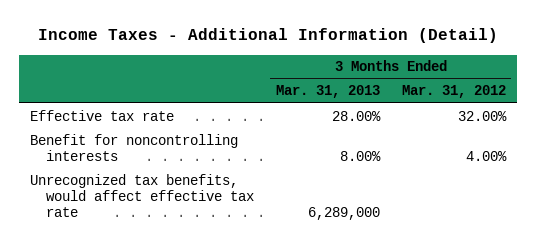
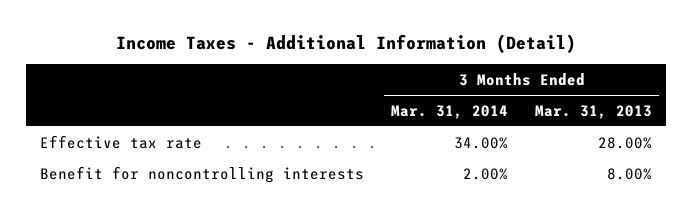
[401,85,506,99] Mar. 31, 2012 -> none
none -> [390,104,508,119] Mar. 31, 2014
[29,173,255,218] Unrecognized tax benefits, would affect effective tax rate -> none

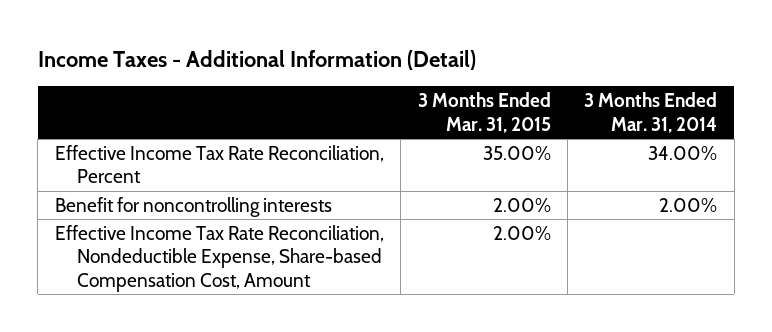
[535,104,653,119] Mar. 31, 2013 -> none
none -> [417,92,551,133] 3 Months Ended Mar. 31, 2015
[39,134,202,149] Effective tax rate -> [54,144,384,184] Effective Income Tax Rate Reconciliation, Percent
none -> [54,224,384,292] Effective Income Tax Rate Reconciliation, Nondeductible Expense, Share-based Compensation Cost, Amount

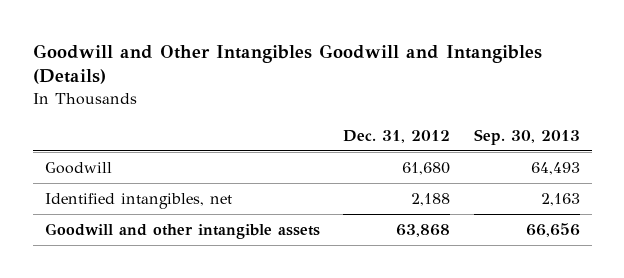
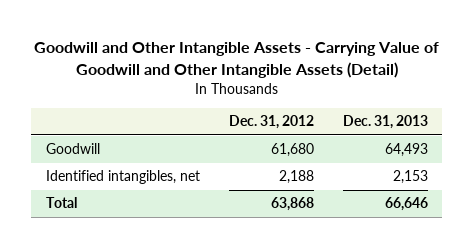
[32,43,542,85] Goodwill and Other Intangibles Goodwill and Intangibles (Details) -> [33,42,439,78] Goodwill and Other Intangible Assets - Carrying Value of Goodwill and Other Intangible Assets (Detail)
[473,128,580,145] Sep. 30, 2013 -> none
none -> [342,115,428,130] Dec. 31, 2013
[44,222,320,239] Goodwill and other intangible assets -> [45,197,77,209] Total

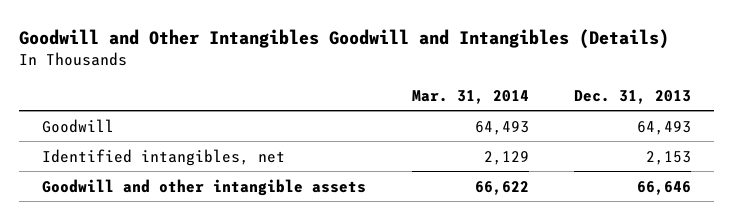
[33,42,439,78] Goodwill and Other Intangible Assets - Carrying Value of Goodwill and Other Intangible Assets (Detail) -> [19,28,670,49] Goodwill and Other Intangibles Goodwill and Intangibles (Details)
[228,115,314,130] Dec. 31, 2012 -> none
none -> [411,89,529,104] Mar. 31, 2014
[45,197,77,209] Total -> [42,178,367,196] Goodwill and other intangible assets

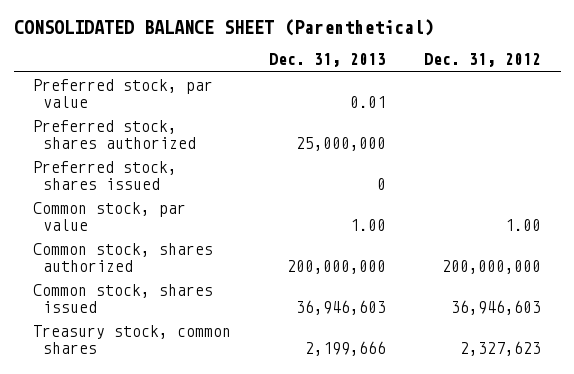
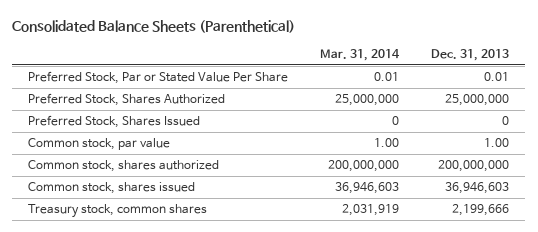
[13,19,434,37] CONSOLIDATED BALANCE SHEET (Parenthetical) -> [12,20,296,34] Consolidated Balance Sheets (Parenthetical)
[424,53,542,68] Dec. 31, 2012 -> none
none -> [320,49,401,62] Mar. 31, 2014
[33,79,214,109] Preferred stock, par value -> [28,71,289,85] Preferred Stock, Par or Stated Value Per Share
[33,120,197,150] Preferred stock, shares authorized -> [28,93,226,107] Preferred Stock, Shares Authorized
[33,161,178,191] Preferred stock, shares issued -> [28,115,201,129] Preferred Stock, Shares Issued

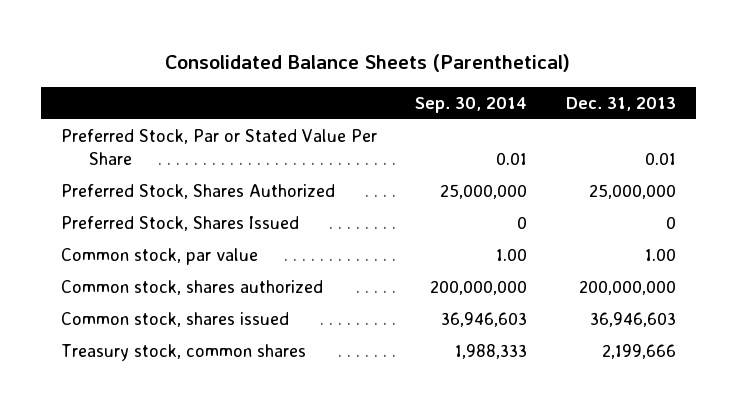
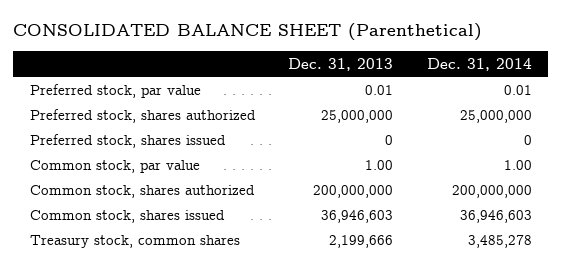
[165,54,571,73] Consolidated Balance Sheets (Parenthetical) -> [13,23,483,42] CONSOLIDATED BALANCE SHEET (Parenthetical)
[415,96,528,113] Sep. 30, 2014 -> none
none -> [426,57,532,71] Dec. 31, 2014
[60,128,377,166] Preferred Stock, Par or Stated Value Per Share -> [29,83,201,98] Preferred stock, par value
[60,183,335,199] Preferred Stock, Shares Authorized -> [29,108,256,123] Preferred stock, shares authorized
[60,215,299,231] Preferred Stock, Shares Issued -> [29,133,226,148] Preferred stock, shares issued

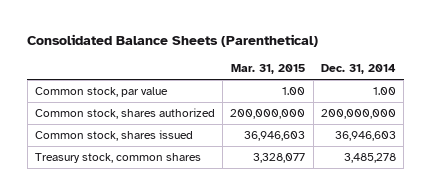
[13,23,483,42] CONSOLIDATED BALANCE SHEET (Parenthetical) -> [27,34,319,48] Consolidated Balance Sheets (Parenthetical)
[288,57,394,71] Dec. 31, 2013 -> none
none -> [231,64,306,75] Mar. 31, 2015
[29,83,201,98] Preferred stock, par value -> none
[29,108,256,123] Preferred stock, shares authorized -> none
[29,133,226,148] Preferred stock, shares issued -> none

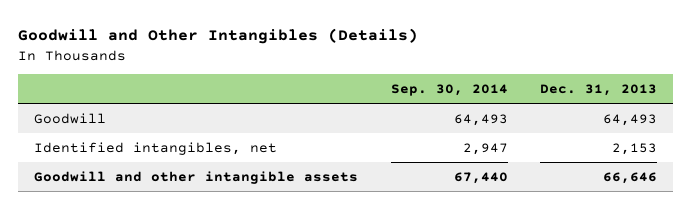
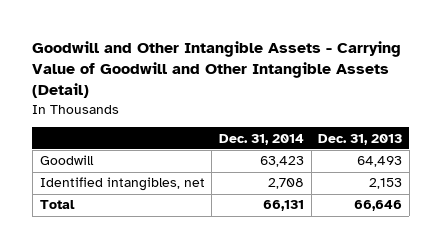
[18,28,419,45] Goodwill and Other Intangibles (Details) -> [32,41,402,99] Goodwill and Other Intangible Assets - Carrying Value of Goodwill and Other Intangible Assets (Detail)
[390,83,508,96] Sep. 30, 2014 -> none
none -> [218,133,304,145] Dec. 31, 2014
[34,170,359,184] Goodwill and other intangible assets -> [39,200,75,210] Total

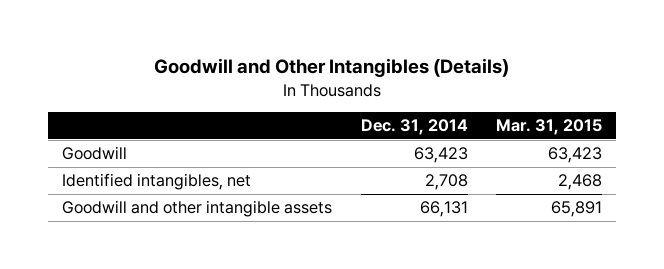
[32,41,402,99] Goodwill and Other Intangible Assets - Carrying Value of Goodwill and Other Intangible Assets (Detail) -> [154,58,510,78] Goodwill and Other Intangibles (Details)
[318,133,403,145] Dec. 31, 2013 -> none
none -> [495,119,602,136] Mar. 31, 2015
[39,200,75,210] Total -> [62,200,333,218] Goodwill and other intangible assets

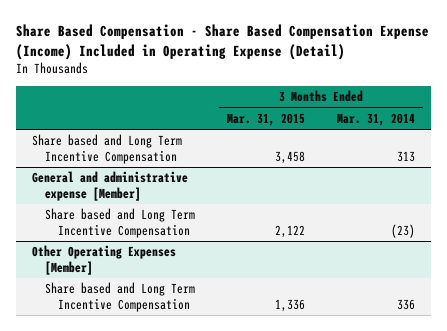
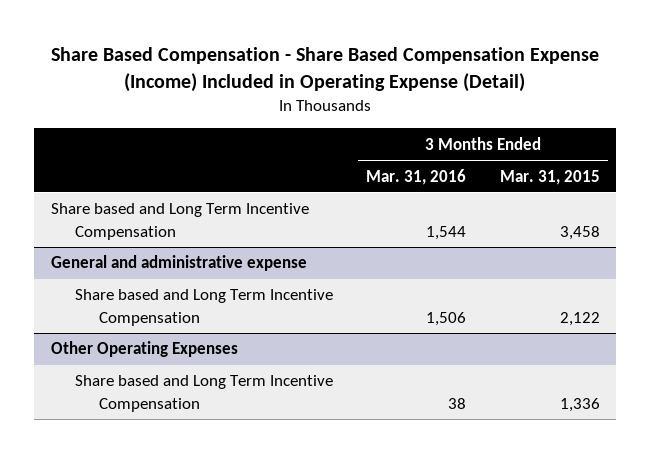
[336,112,415,126] Mar. 31, 2014 -> none
none -> [366,168,467,185] Mar. 31, 2016
[32,171,189,202] General and administrative expense [Member] -> [51,255,308,272] General and administrative expense
[32,245,177,276] Other Operating Expenses [Member] -> [51,341,239,358] Other Operating Expenses

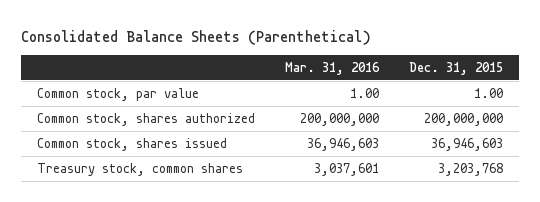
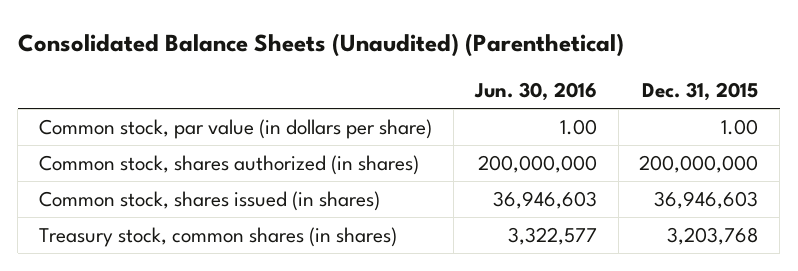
[21,29,372,45] Consolidated Balance Sheets (Parenthetical) -> [17,32,624,57] Consolidated Balance Sheets (Unaudited) (Parenthetical)
[285,61,381,75] Mar. 31, 2016 -> none
none -> [473,82,597,102] Jun. 30, 2016
[36,88,199,102] Common stock, par value -> [39,118,433,139] Common stock, par value (in dollars per share)
[36,113,255,127] Common stock, shares authorized -> [39,154,420,175] Common stock, shares authorized (in shares)
[36,138,227,152] Common stock, shares issued -> [39,190,381,211] Common stock, shares issued (in shares)
[36,163,243,177] Treasury stock, common shares -> [39,226,398,247] Treasury stock, common shares (in shares)

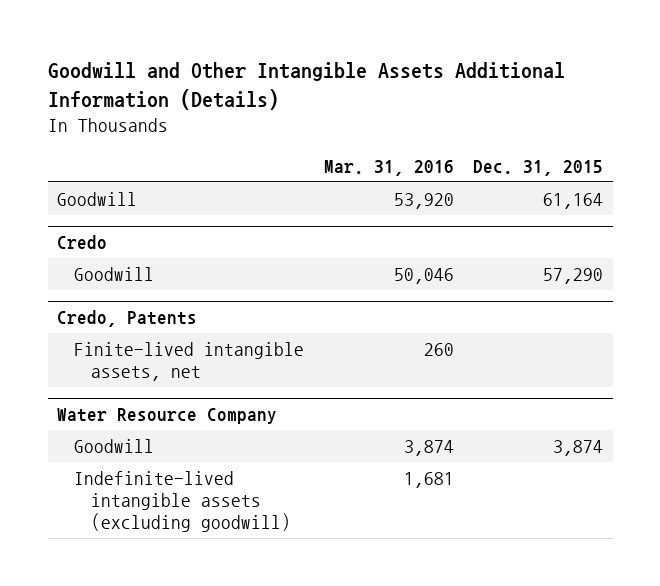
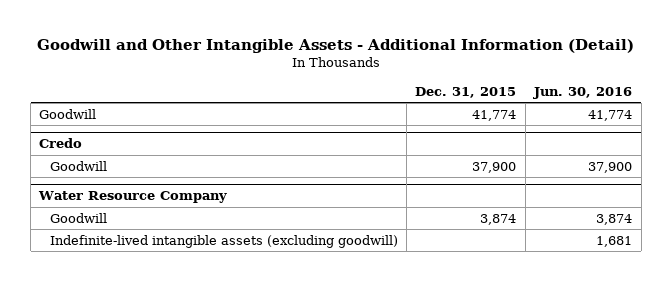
[47,61,565,110] Goodwill and Other Intangible Assets Additional Information (Details) -> [36,39,634,54] Goodwill and Other Intangible Assets - Additional Information (Detail)
[323,159,454,176] Mar. 31, 2016 -> none
none -> [533,86,633,99] Jun. 30, 2016
[543,193,604,210] 61,164 -> [472,109,517,121] 41,774
[57,310,198,328] Credo, Patents -> none
[74,342,305,382] Finite-lived intangible assets, net -> none
[543,268,604,285] 57,290 -> [472,161,517,173] 37,900

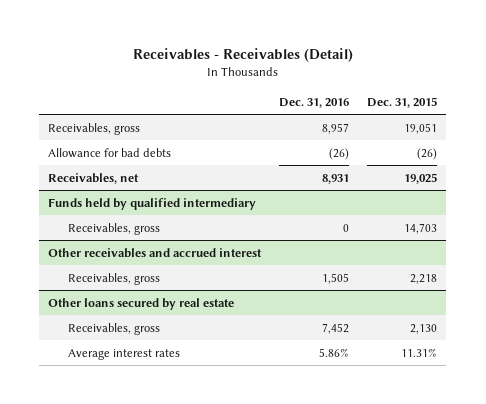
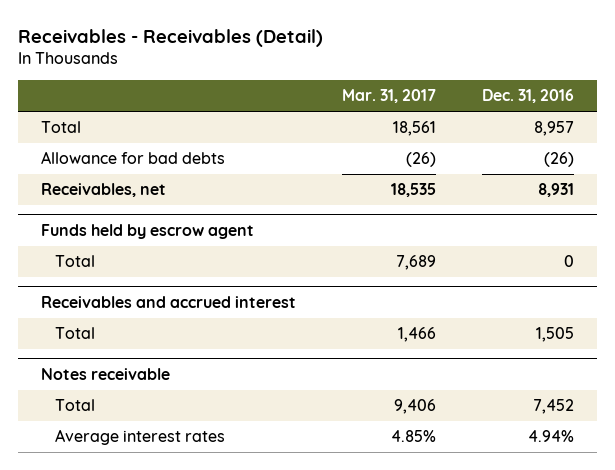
[367,96,438,108] Dec. 31, 2015 -> none
none -> [341,89,436,104] Mar. 31, 2017
[48,122,141,135] Receivables, gross -> [41,121,82,134] Total
[48,197,257,210] Funds held by qualified intermediary -> none
none -> [41,223,255,239] Funds held by escrow agent
[67,222,160,235] Receivables, gross -> [55,255,96,268] Total
[48,247,263,258] Other receivables and accrued interest -> [41,295,297,308] Receivables and accrued interest
[67,272,160,285] Receivables, gross -> [55,327,96,340] Total
[48,297,235,310] Other loans secured by real estate -> [41,367,171,380] Notes receivable
[67,322,160,335] Receivables, gross -> [55,399,96,412] Total
[319,347,350,357] 5.86% -> [527,430,574,443] 4.94%

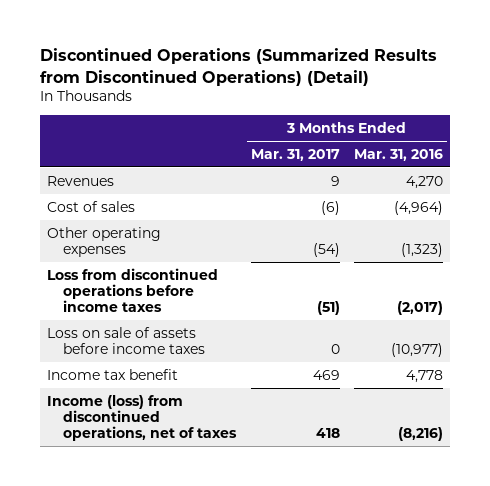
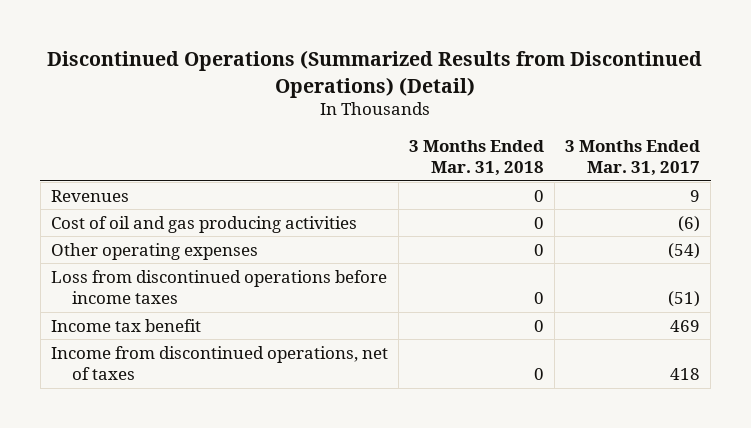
[354,148,444,161] Mar. 31, 2016 -> none
none -> [408,140,544,177] 3 Months Ended Mar. 31, 2018
[47,200,136,212] Cost of sales -> [50,215,357,233] Cost of oil and gas producing activities
[47,326,206,355] Loss on sale of assets before income taxes -> none
[47,394,238,442] Income (loss) from discontinued operations, net of taxes -> [50,345,388,380] Income from discontinued operations, net of taxes

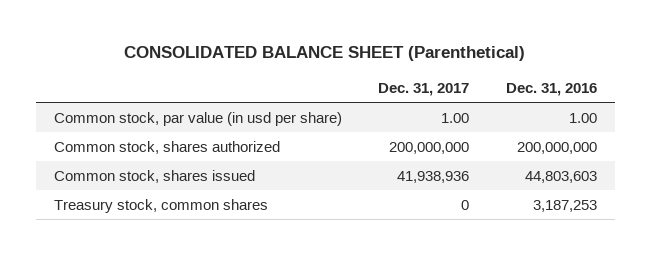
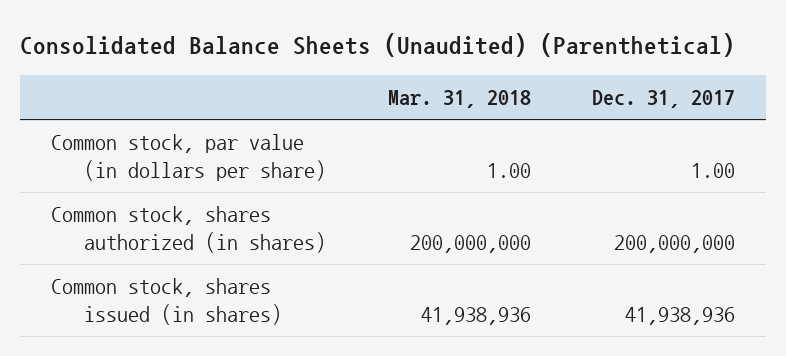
[124,46,526,62] CONSOLIDATED BALANCE SHEET (Parenthetical) -> [20,33,736,58] Consolidated Balance Sheets (Unaudited) (Parenthetical)
[505,82,597,96] Dec. 31, 2016 -> none
none -> [387,89,531,108] Mar. 31, 2018
[53,198,268,213] Treasury stock, common shares -> none
[53,111,342,126] Common stock, par value (in usd per share) -> [51,134,326,181] Common stock, par value (in dollars per share)
[53,140,280,154] Common stock, shares authorized -> [51,206,326,253] Common stock, shares authorized (in shares)
[53,169,255,183] Common stock, shares issued -> [51,278,282,325] Common stock, shares issued (in shares)

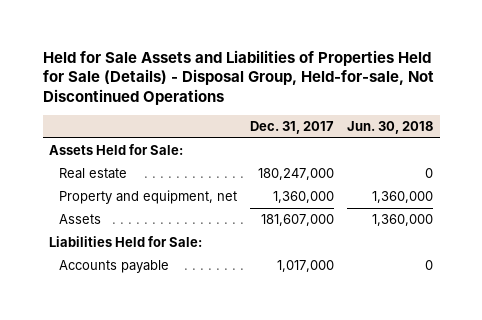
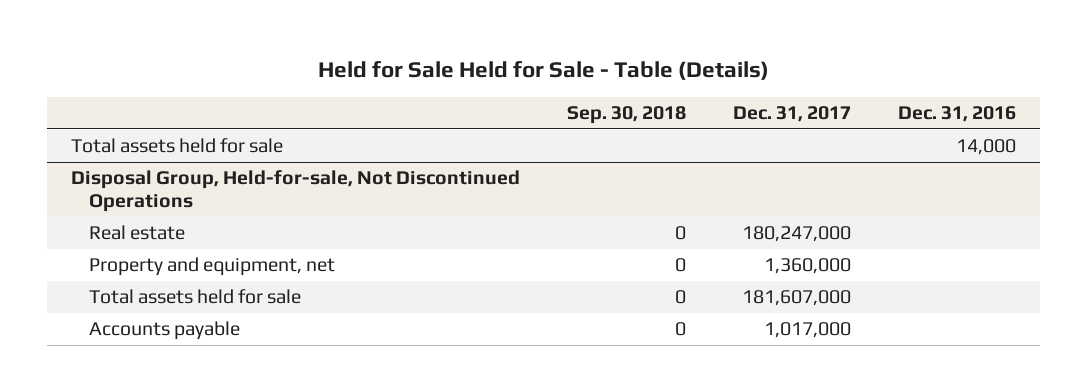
[42,49,434,106] Held for Sale Assets and Liabilities of Properties Held for Sale (Details) - Disposal Group, Held-for-sale, Not Discontinued Operations -> [317,61,769,81] Held for Sale Held for Sale - Table (Details)
[347,121,434,135] Jun. 30, 2018 -> none
none -> [566,105,686,124] Sep. 30, 2018
none -> [898,105,1017,122] Dec. 31, 2016
[49,143,184,155] Assets Held for Sale: -> [70,138,283,154] Total assets held for sale
none -> [70,170,520,213] Disposal Group, Held-for-sale, Not Discontinued Operations
[49,235,203,247] Liabilities Held for Sale: -> none
[59,213,102,224] Assets -> [89,289,302,305] Total assets held for sale

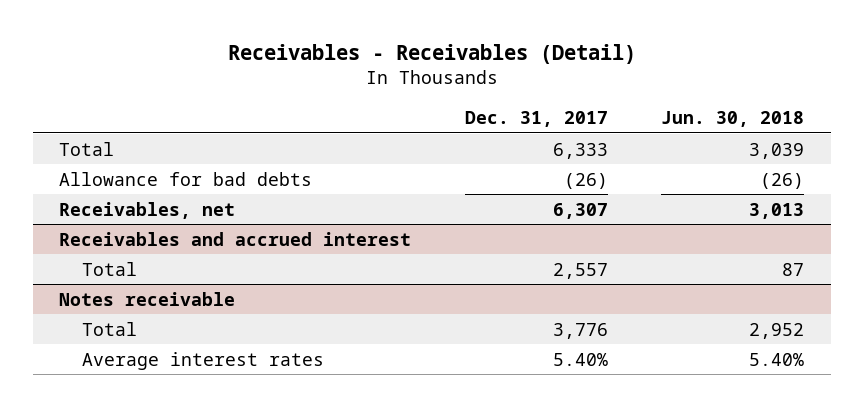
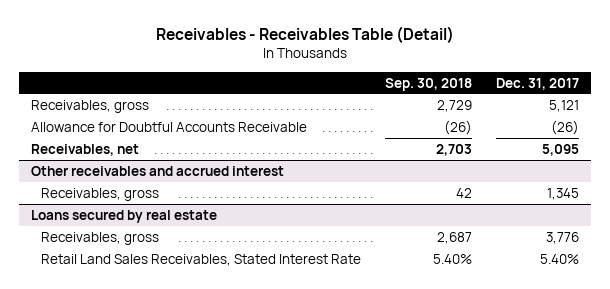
[227,44,636,65] Receivables - Receivables (Detail) -> [155,26,454,44] Receivables - Receivables Table (Detail)
[660,110,804,127] Jun. 30, 2018 -> none
none -> [384,77,472,91] Sep. 30, 2018
[59,141,115,156] Total -> none
[81,261,137,276] Total -> none
[81,351,324,370] Average interest rates -> none
none -> [31,99,150,113] Receivables, gross
[59,171,313,186] Allowance for bad debts -> [31,121,308,132] Allowance for Doubtful Accounts Receivable
[552,202,608,219] 6,307 -> [541,143,579,156] 5,095
[59,231,412,246] Receivables and accrued interest -> [31,165,285,176] Other receivables and accrued interest
none -> [41,187,160,201] Receivables, gross
[59,291,236,306] Notes receivable -> [31,209,218,223] Loans secured by real estate
[81,321,137,336] Total -> [41,231,160,245] Receivables, gross
none -> [41,253,362,266] Retail Land Sales Receivables, Stated Interest Rate

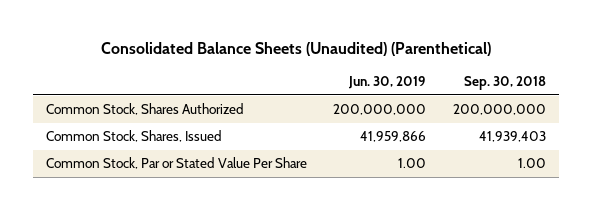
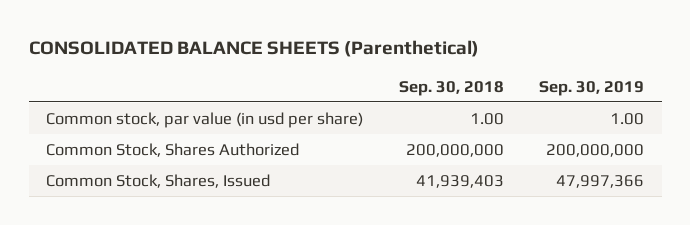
[100,41,491,56] Consolidated Balance Sheets (Unaudited) (Parenthetical) -> [28,40,479,58] CONSOLIDATED BALANCE SHEETS (Parenthetical)
[348,75,427,89] Jun. 30, 2019 -> none
none -> [539,80,645,96] Sep. 30, 2019
none -> [46,112,364,129] Common stock, par value (in usd per share)
[45,157,307,170] Common Stock, Par or Stated Value Per Share -> none

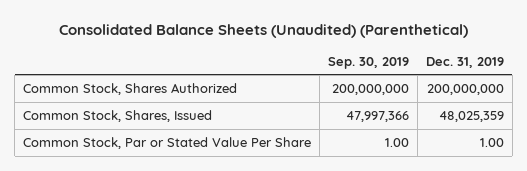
[28,40,479,58] CONSOLIDATED BALANCE SHEETS (Parenthetical) -> [58,23,468,38] Consolidated Balance Sheets (Unaudited) (Parenthetical)
[398,80,504,96] Sep. 30, 2018 -> none
none -> [425,56,504,68] Dec. 31, 2019
[46,112,364,129] Common stock, par value (in usd per share) -> none
none -> [23,136,312,149] Common Stock, Par or Stated Value Per Share

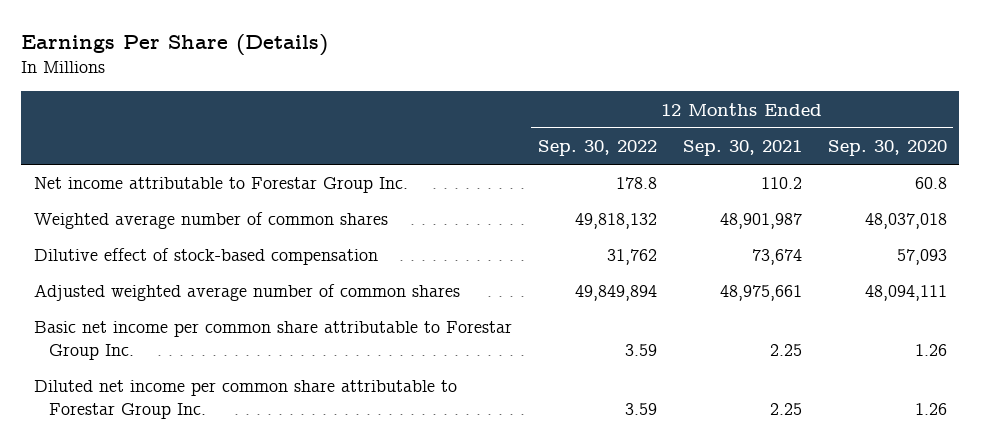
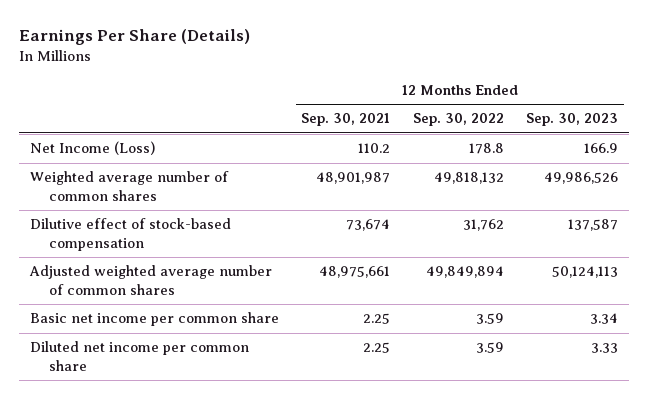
[827,140,947,157] Sep. 30, 2020 -> none
none -> [526,113,619,127] Sep. 30, 2023
[34,177,409,194] Net income attributable to Forestar Group Inc. -> [30,141,156,156] Net Income (Loss)
[34,321,513,361] Basic net income per common share attributable to Forestar Group Inc. -> [30,312,280,327] Basic net income per common share
[34,380,458,420] Diluted net income per common share attributable to Forestar Group Inc. -> [30,341,250,371] Diluted net income per common share

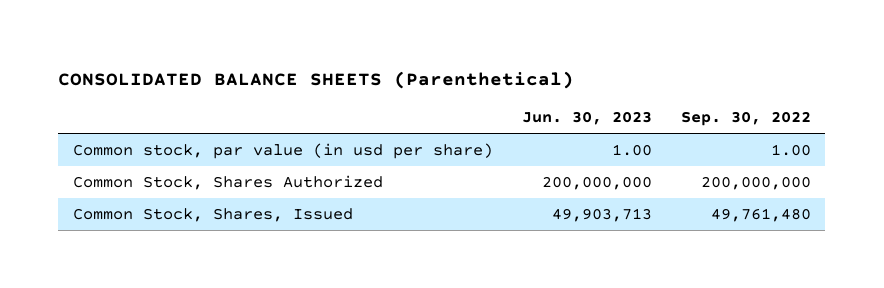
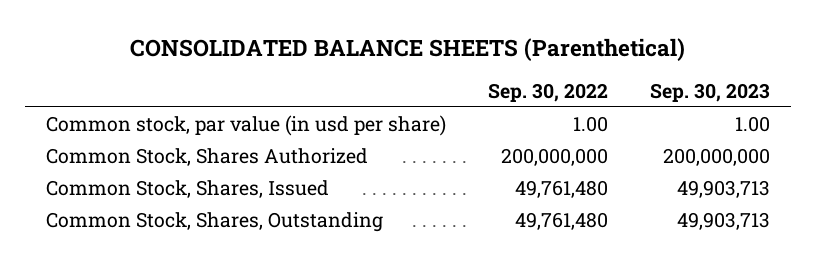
[521,111,652,126] Jun. 30, 2023 -> none
none -> [650,82,771,102] Sep. 30, 2023
none -> [46,211,384,232] Common Stock, Shares, Outstanding

